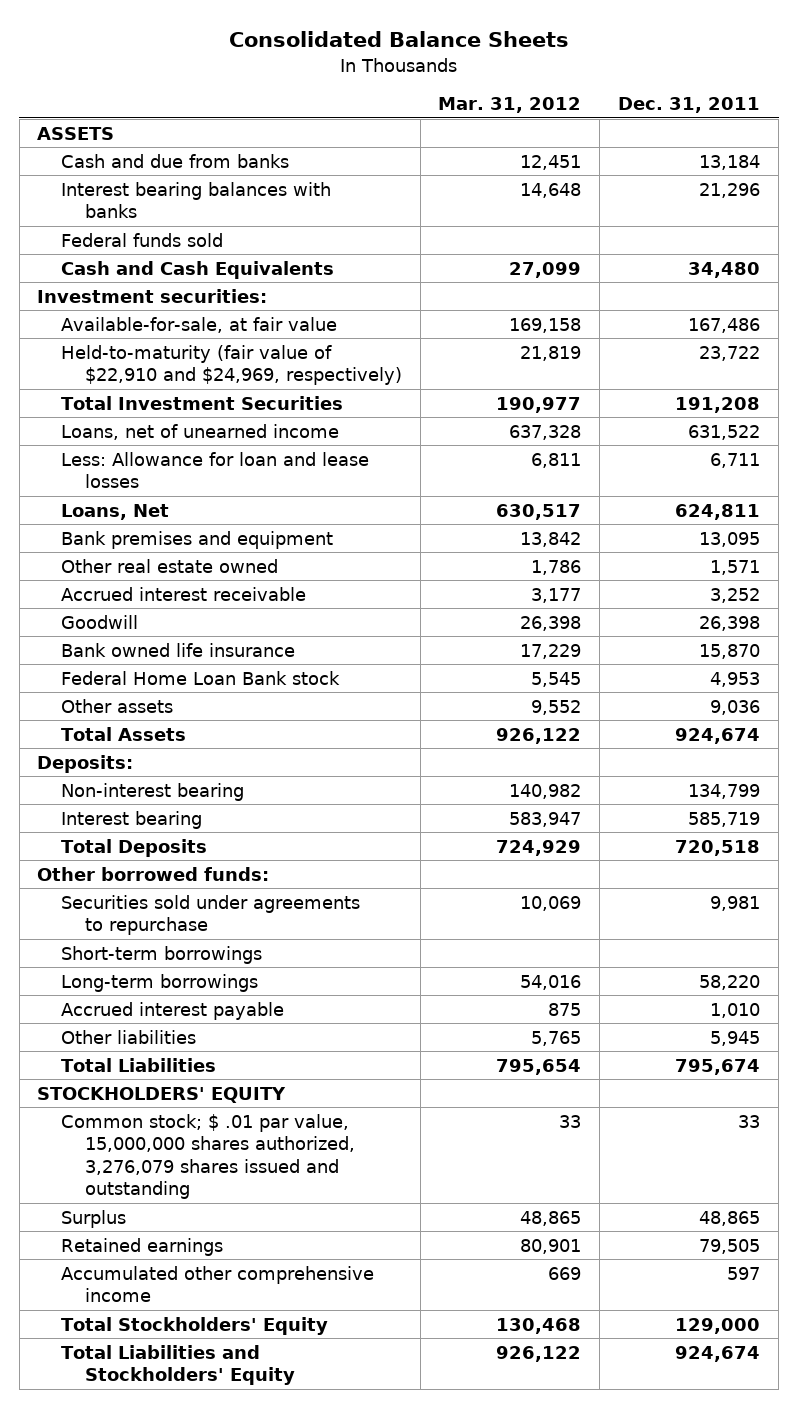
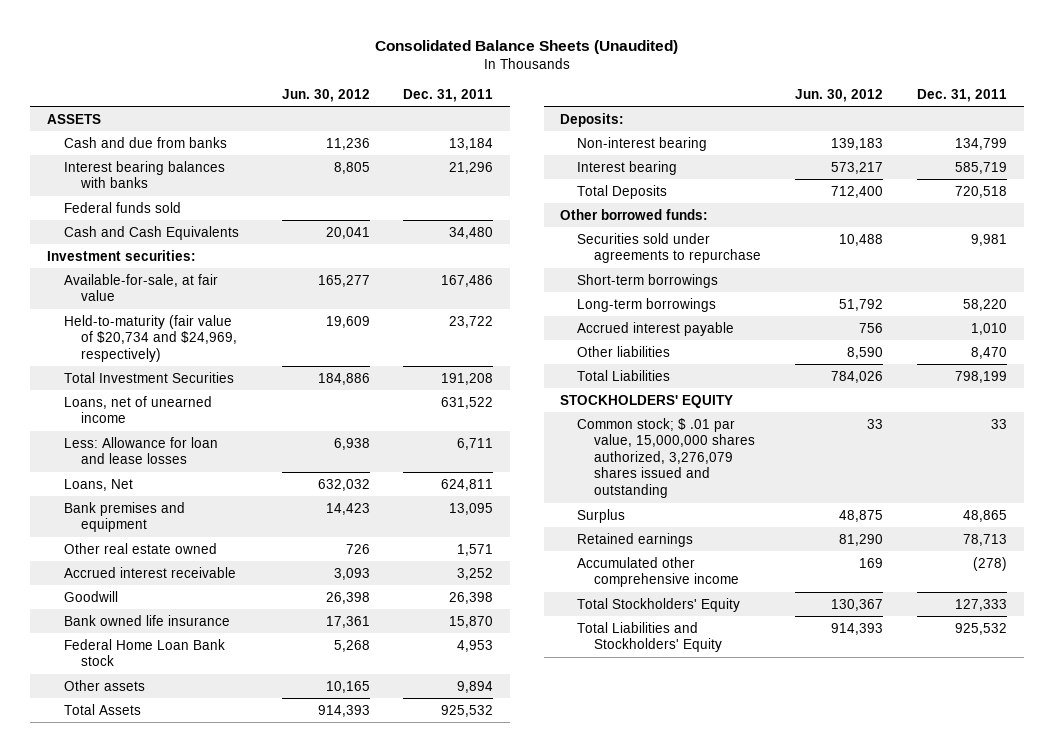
[228,31,569,48] Consolidated Balance Sheets -> [374,39,678,54] Consolidated Balance Sheets (Unaudited)
[438,97,582,114] Mar. 31, 2012 -> none
none -> [281,88,370,102] Jun. 30, 2012
[61,344,402,386] Held-to-maturity (fair value of $22,910 and $24,969, respectively) -> [63,314,237,362] Held-to-maturity (fair value of $20,734 and $24,969, respectively)
[710,699,761,715] 9,036 -> [457,680,494,693] 9,894
[675,727,761,744] 924,674 -> [441,704,494,717] 925,532
[710,1030,761,1046] 5,945 -> [970,346,1007,359] 8,470
[675,1058,761,1075] 795,674 -> [954,370,1007,383] 798,199
[699,1238,761,1254] 79,505 -> [962,533,1007,546] 78,713
[727,1266,761,1280] 597 -> [972,556,1007,571] (278)
[675,1317,761,1334] 129,000 -> [954,598,1007,611] 127,333
[675,1345,761,1362] 924,674 -> [954,622,1007,635] 925,532

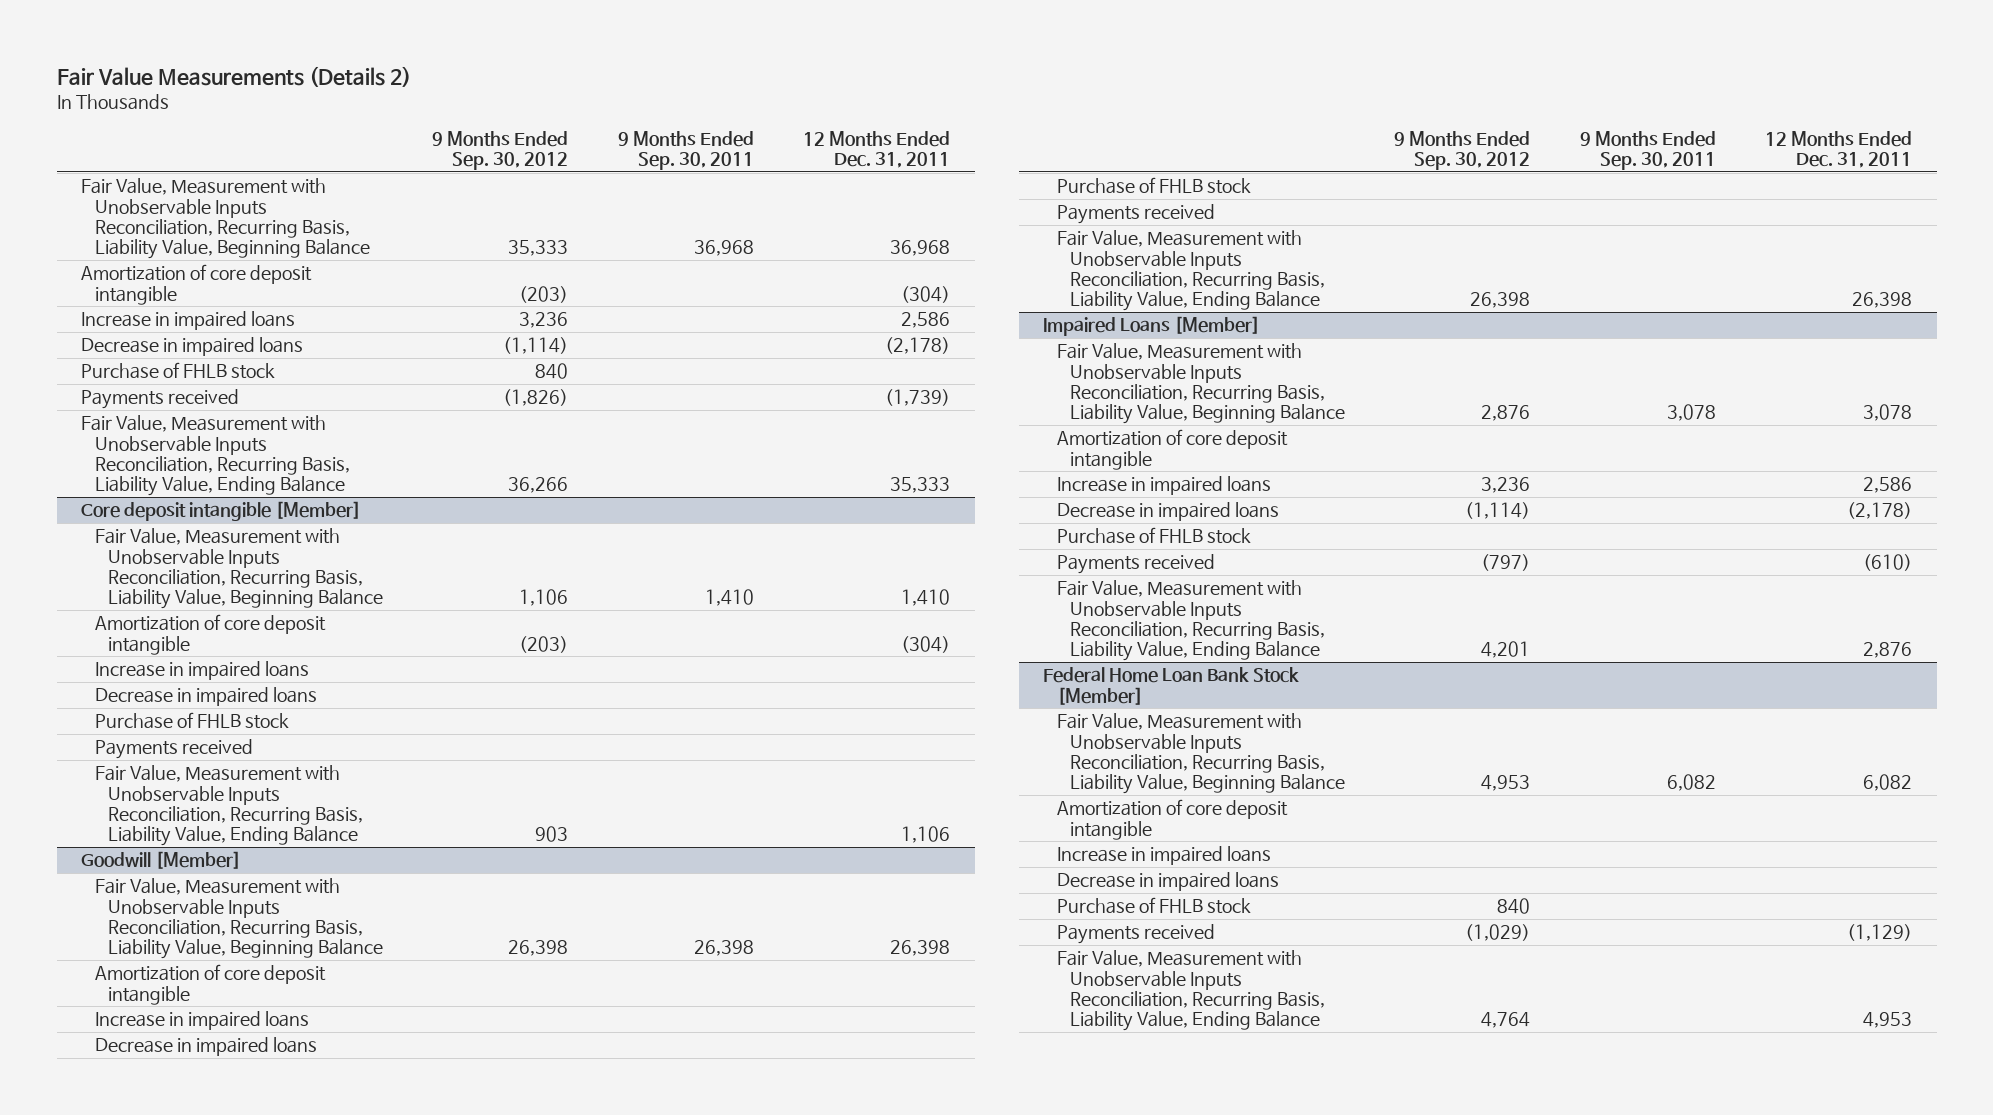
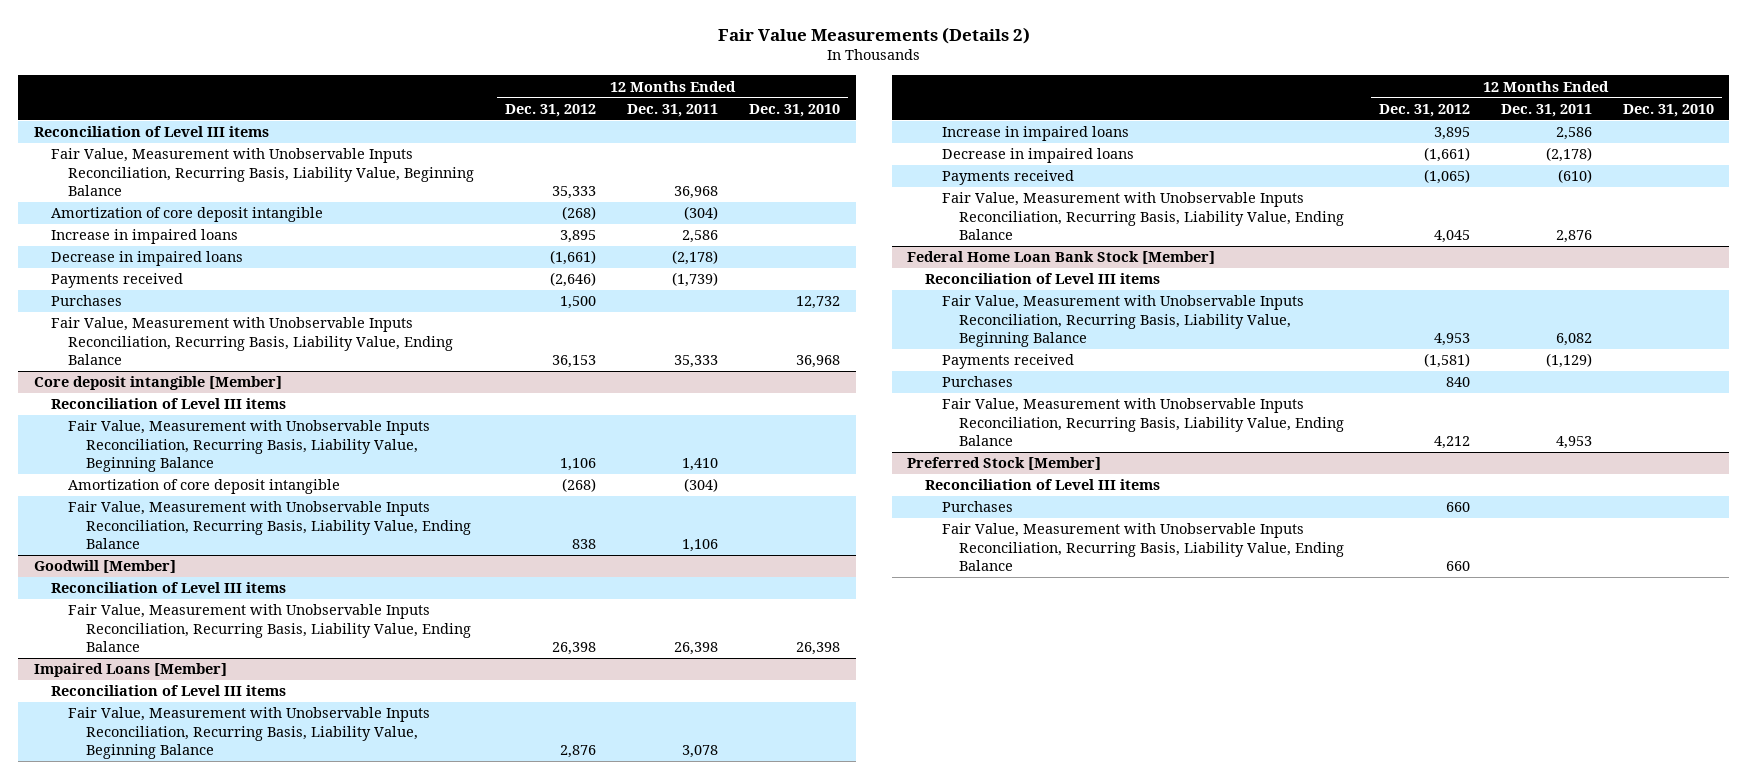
[432,130,569,171] 9 Months Ended Sep. 30, 2012 -> none
[617,130,754,171] 9 Months Ended Sep. 30, 2011 -> none
none -> [505,104,597,118] Dec. 31, 2012
none -> [749,104,841,118] Dec. 31, 2010
none -> [33,126,269,138] Reconciliation of Level III items
[81,362,276,380] Purchase of FHLB stock -> none
none -> [50,295,122,307] Purchases
none -> [50,398,286,410] Reconciliation of Level III items
[94,661,309,681] Increase in impaired loans -> none
[94,687,317,707] Decrease in impaired loans -> none
[94,712,289,730] Purchase of FHLB stock -> none
[94,739,253,760] Payments received -> none
[94,878,383,960] Fair Value, Measurement with Unobservable Inputs Reconciliation, Recurring Basis, Liability Value, Beginning Balance -> none
[94,964,326,1005] Amortization of core deposit intangible -> none
[94,1011,309,1031] Increase in impaired loans -> none
[94,1037,317,1057] Decrease in impaired loans -> none
[1056,177,1251,195] Purchase of FHLB stock -> none
[1056,204,1215,225] Payments received -> none
none -> [50,582,286,594] Reconciliation of Level III items
none -> [50,685,286,697] Reconciliation of Level III items
[1056,429,1288,470] Amortization of core deposit intangible -> none
[1056,527,1251,545] Purchase of FHLB stock -> none
none -> [924,273,1160,285] Reconciliation of Level III items
[1056,799,1288,840] Amortization of core deposit intangible -> none
[1056,846,1271,866] Increase in impaired loans -> none
[1056,872,1279,892] Decrease in impaired loans -> none
[1056,897,1251,915] Purchase of FHLB stock -> none
none -> [942,376,1014,388] Purchases
none -> [907,457,1102,471] Preferred Stock [Member]
none -> [924,479,1160,491] Reconciliation of Level III items
none -> [942,501,1014,513] Purchases
none -> [942,523,1345,572] Fair Value, Measurement with Unobservable Inputs Reconciliation, Recurring Basis, Liability Value, Ending Balance

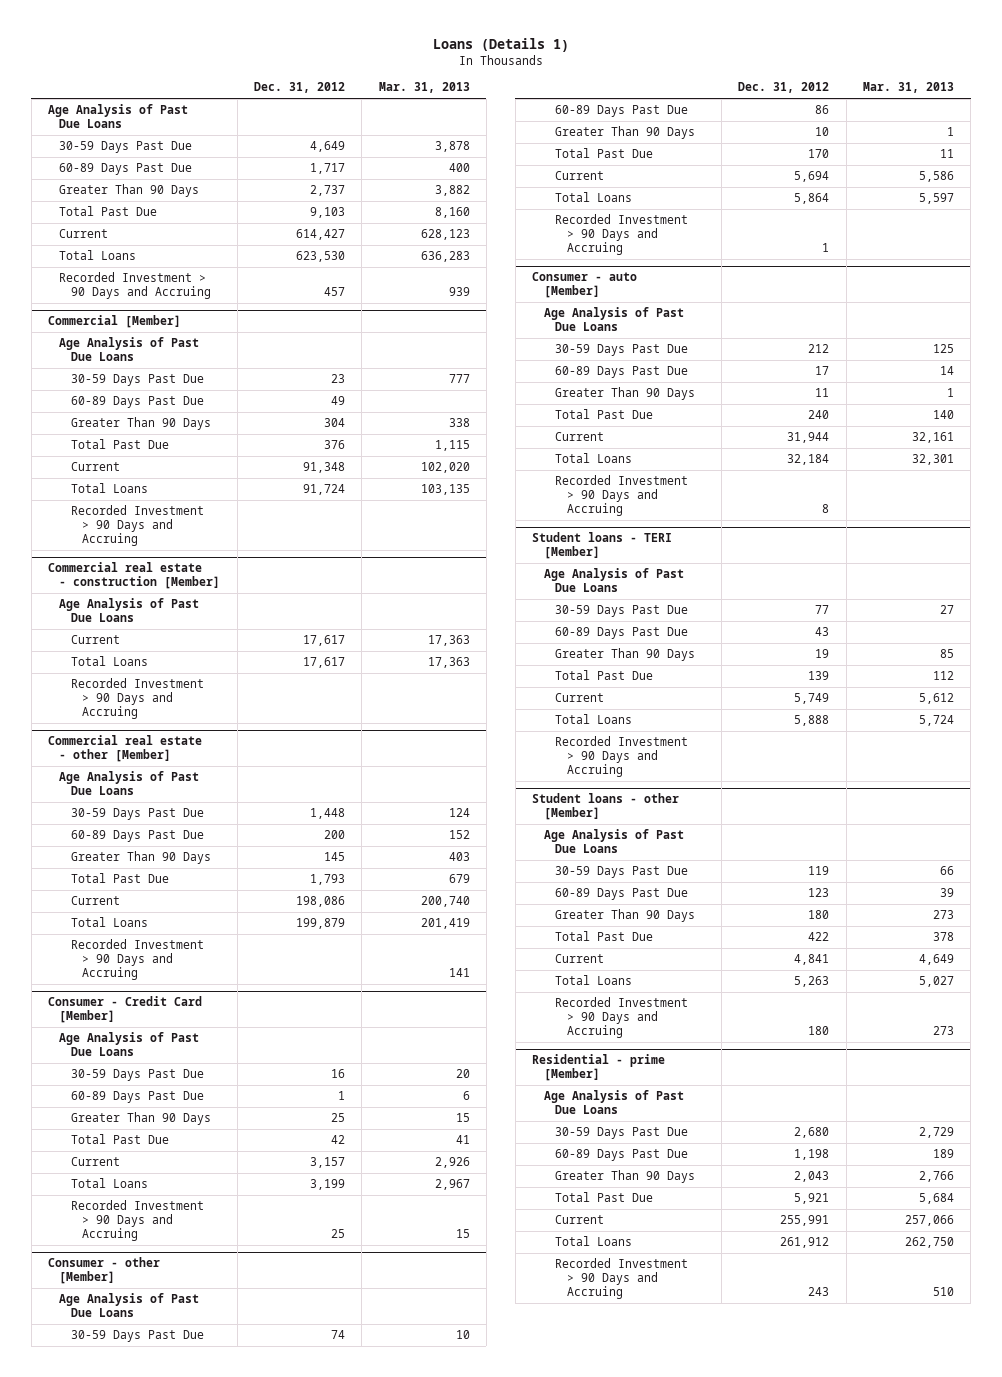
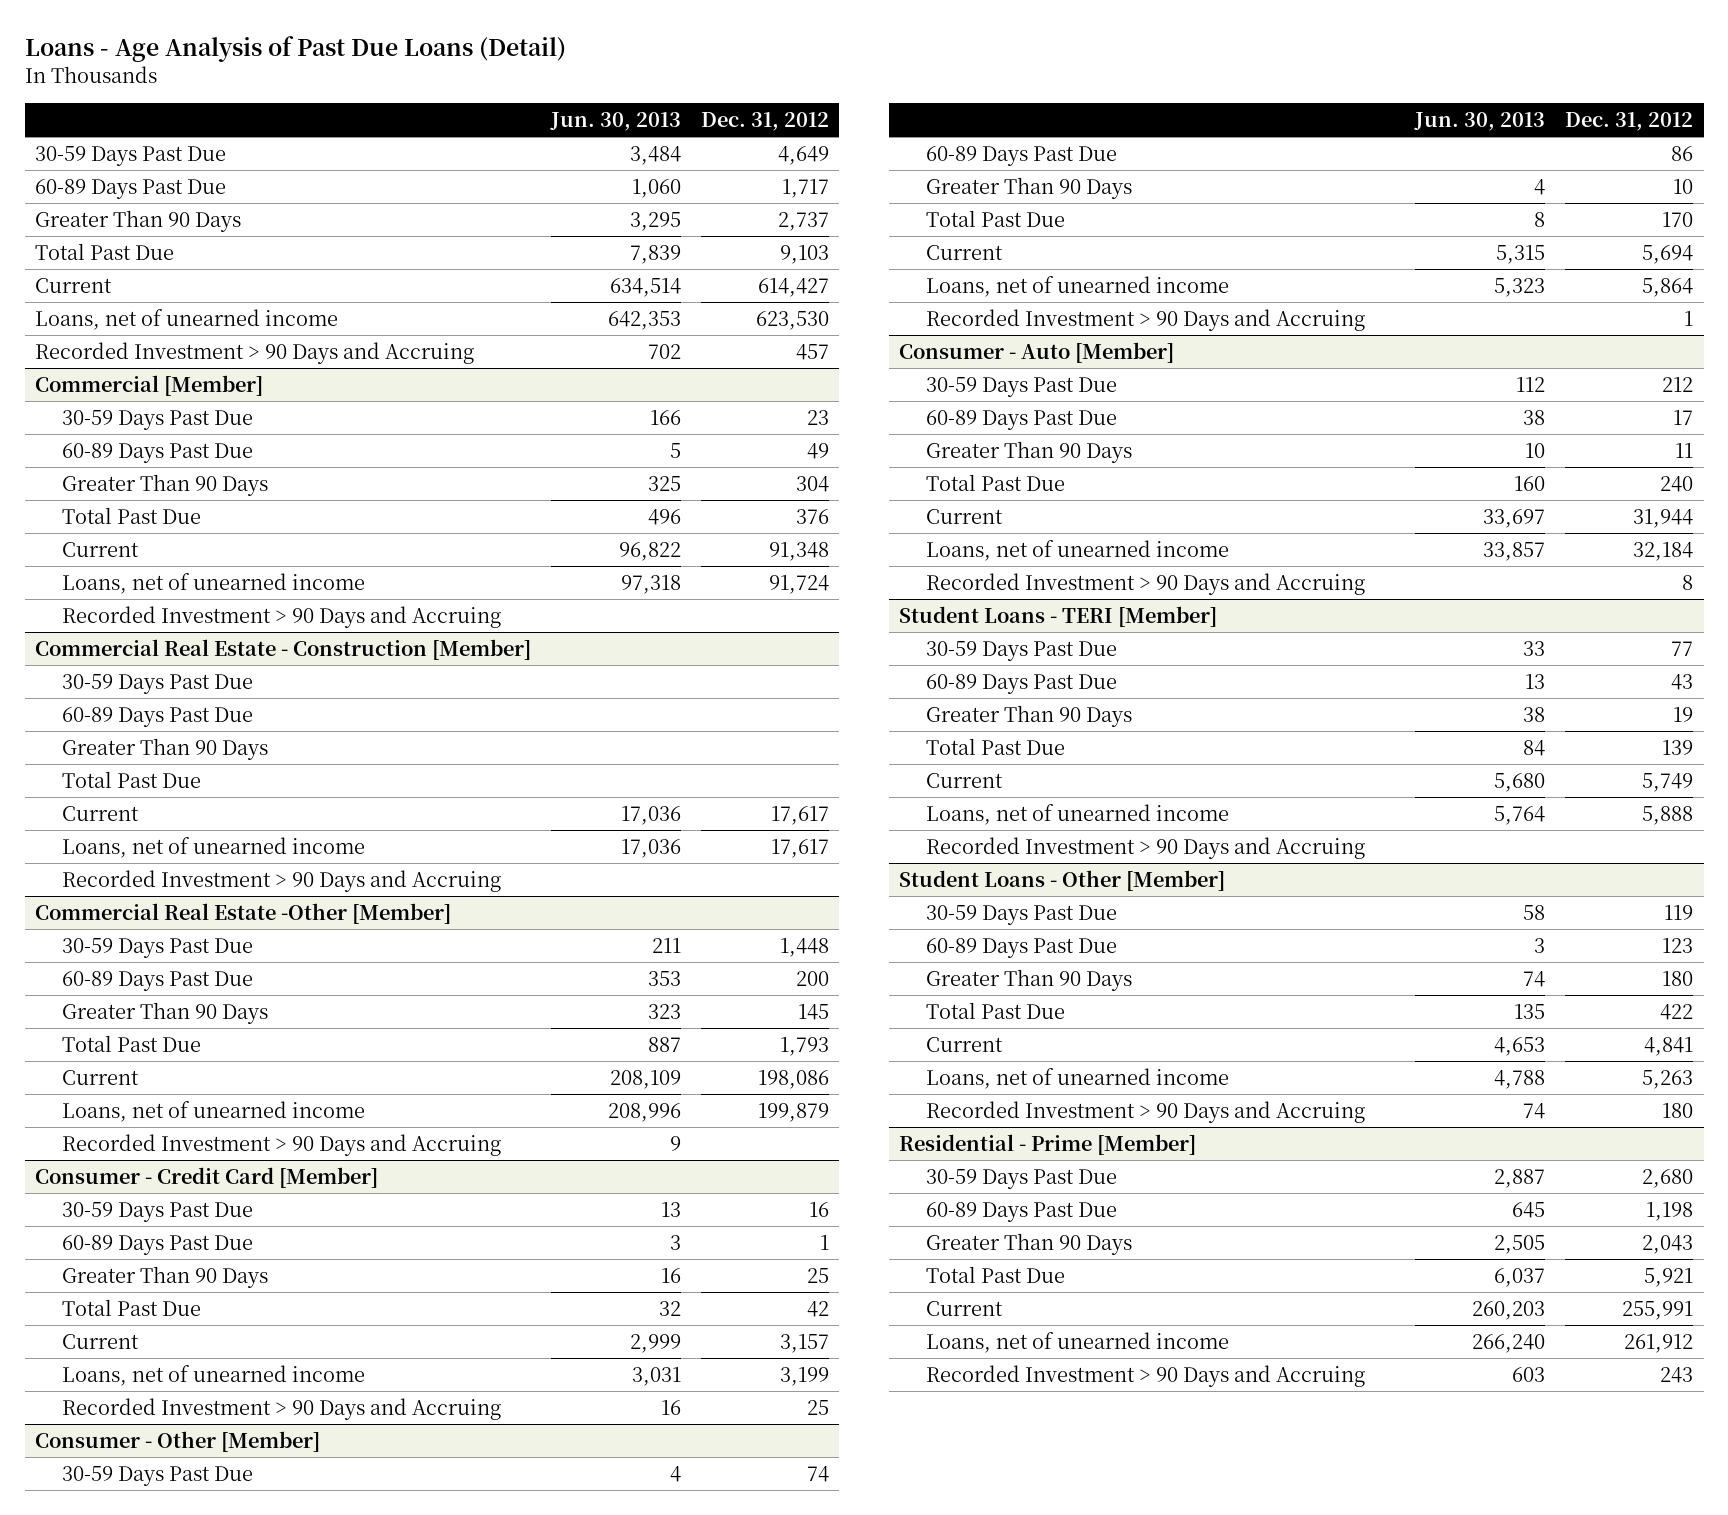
[432,37,569,52] Loans (Details 1) -> [24,35,566,62] Loans - Age Analysis of Past Due Loans (Detail)
[378,82,470,94] Mar. 31, 2013 -> none
none -> [549,111,681,131] Jun. 30, 2013
[47,104,188,129] Age Analysis of Past Due Loans -> none
[59,250,137,261] Total Loans -> [34,309,338,331] Loans, net of unearned income
[59,337,200,362] Age Analysis of Past Due Loans -> none
[70,483,148,494] Total Loans -> [61,573,365,595] Loans, net of unearned income
[59,598,200,623] Age Analysis of Past Due Loans -> none
[47,562,221,590] Commercial real estate - construction [Member] -> [34,639,531,661] Commercial Real Estate - Construction [Member]
none -> [61,674,253,695] 30-59 Days Past Due
none -> [61,707,253,728] 60-89 Days Past Due
none -> [61,738,268,761] Greater Than 90 Days
none -> [61,771,201,789] Total Past Due
[70,656,148,667] Total Loans -> [61,837,365,859] Loans, net of unearned income
[59,771,200,796] Age Analysis of Past Due Loans -> none
[47,735,202,763] Commercial real estate - other [Member] -> [34,903,451,925] Commercial Real Estate -Other [Member]
[70,917,148,928] Total Loans -> [61,1101,365,1123] Loans, net of unearned income
[59,1032,200,1057] Age Analysis of Past Due Loans -> none
[70,1178,148,1189] Total Loans -> [61,1365,365,1387] Loans, net of unearned income
[59,1293,200,1318] Age Analysis of Past Due Loans -> none
[47,1257,160,1285] Consumer - other [Member] -> [34,1431,320,1453] Consumer - Other [Member]
[555,192,633,203] Total Loans -> [926,276,1230,298] Loans, net of unearned income
[543,307,684,332] Age Analysis of Past Due Loans -> none
[532,272,638,299] Consumer - auto [Member] -> [899,342,1175,364] Consumer - Auto [Member]
[555,453,633,464] Total Loans -> [926,540,1230,562] Loans, net of unearned income
[543,568,684,593] Age Analysis of Past Due Loans -> none
[532,532,673,560] Student loans - TERI [Member] -> [899,606,1218,628] Student Loans - TERI [Member]
[555,714,633,725] Total Loans -> [926,804,1230,826] Loans, net of unearned income
[543,829,684,854] Age Analysis of Past Due Loans -> none
[532,793,680,821] Student loans - other [Member] -> [899,870,1226,892] Student Loans - Other [Member]
[555,975,633,986] Total Loans -> [926,1068,1230,1090] Loans, net of unearned income
[543,1090,684,1115] Age Analysis of Past Due Loans -> none
[532,1054,666,1082] Residential - prime [Member] -> [899,1134,1197,1156] Residential - Prime [Member]
[555,1236,633,1247] Total Loans -> [926,1332,1230,1354] Loans, net of unearned income

